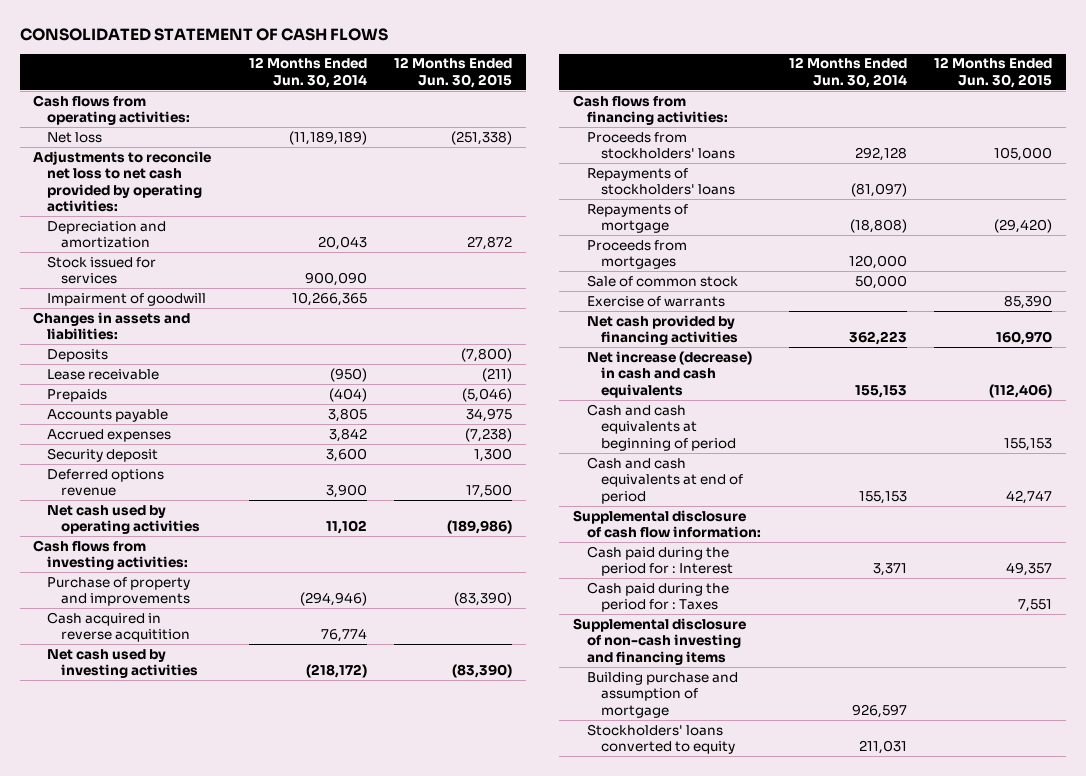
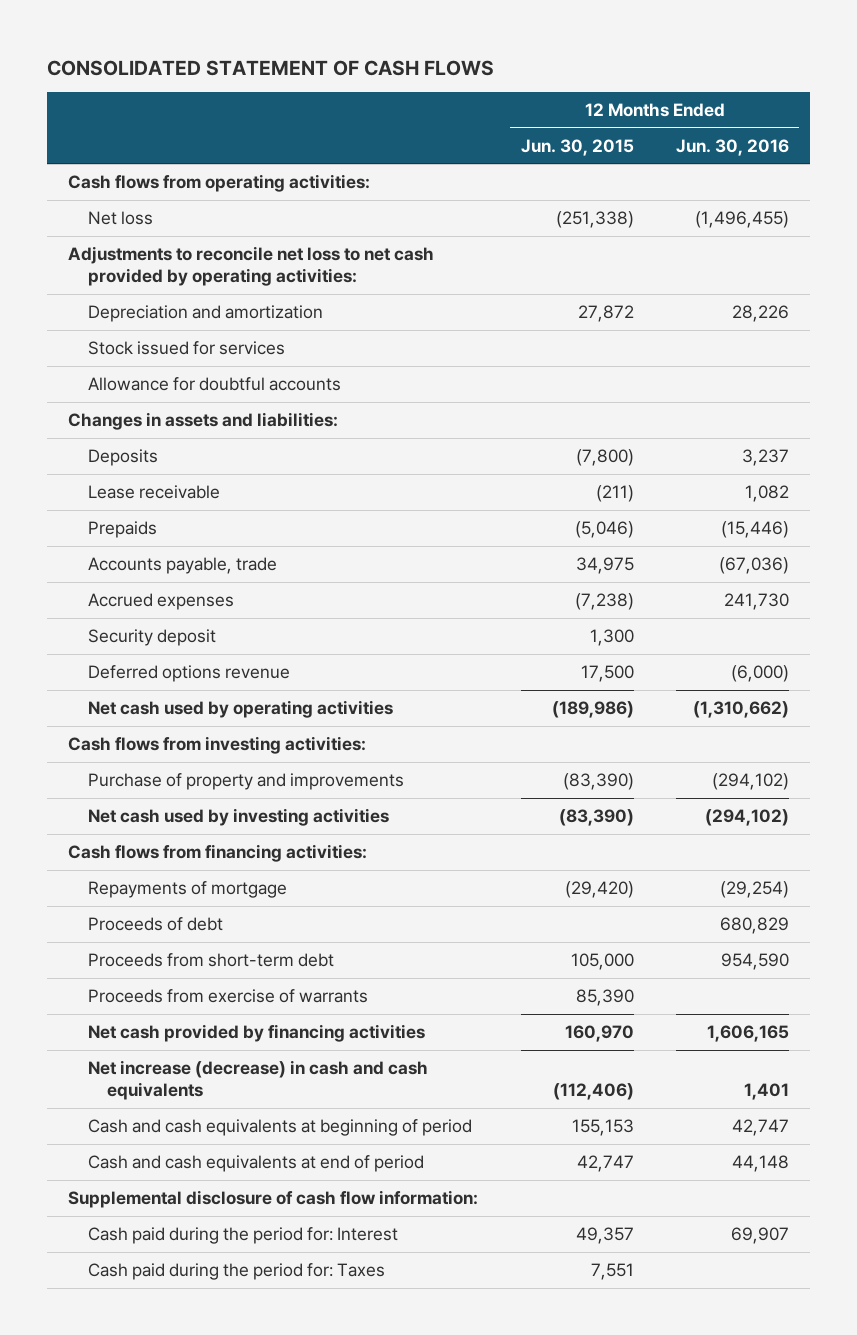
[248,57,367,88] 12 Months Ended Jun. 30, 2014 -> none
none -> [675,138,789,156] Jun. 30, 2016
[47,292,207,306] Impairment of goodwill -> none
none -> [87,377,341,392] Allowance for doubtful accounts
[47,408,169,422] Accounts payable -> [87,557,277,575] Accounts payable, trade
[47,611,190,643] Cash acquired in reverse acquitition -> none
[587,131,735,160] Proceeds from stockholders' loans -> none
[587,167,735,196] Repayments of stockholders' loans -> none
[587,239,688,270] Proceeds from mortgages -> none
[587,274,739,287] Sale of common stock -> none
none -> [87,917,223,932] Proceeds of debt
none -> [87,953,334,968] Proceeds from short-term debt
[587,295,726,307] Exercise of warrants -> [87,989,368,1004] Proceeds from exercise of warrants
[573,617,747,665] Supplemental disclosure of non-cash investing and financing items -> none
[587,671,739,718] Building purchase and assumption of mortgage -> none
[587,723,735,755] Stockholders' loans converted to equity -> none
[587,545,733,577] Cash paid during the period for : Interest -> [87,1227,398,1245] Cash paid during the period for: Interest
[587,581,730,613] Cash paid during the period for : Taxes -> [87,1263,385,1281] Cash paid during the period for: Taxes

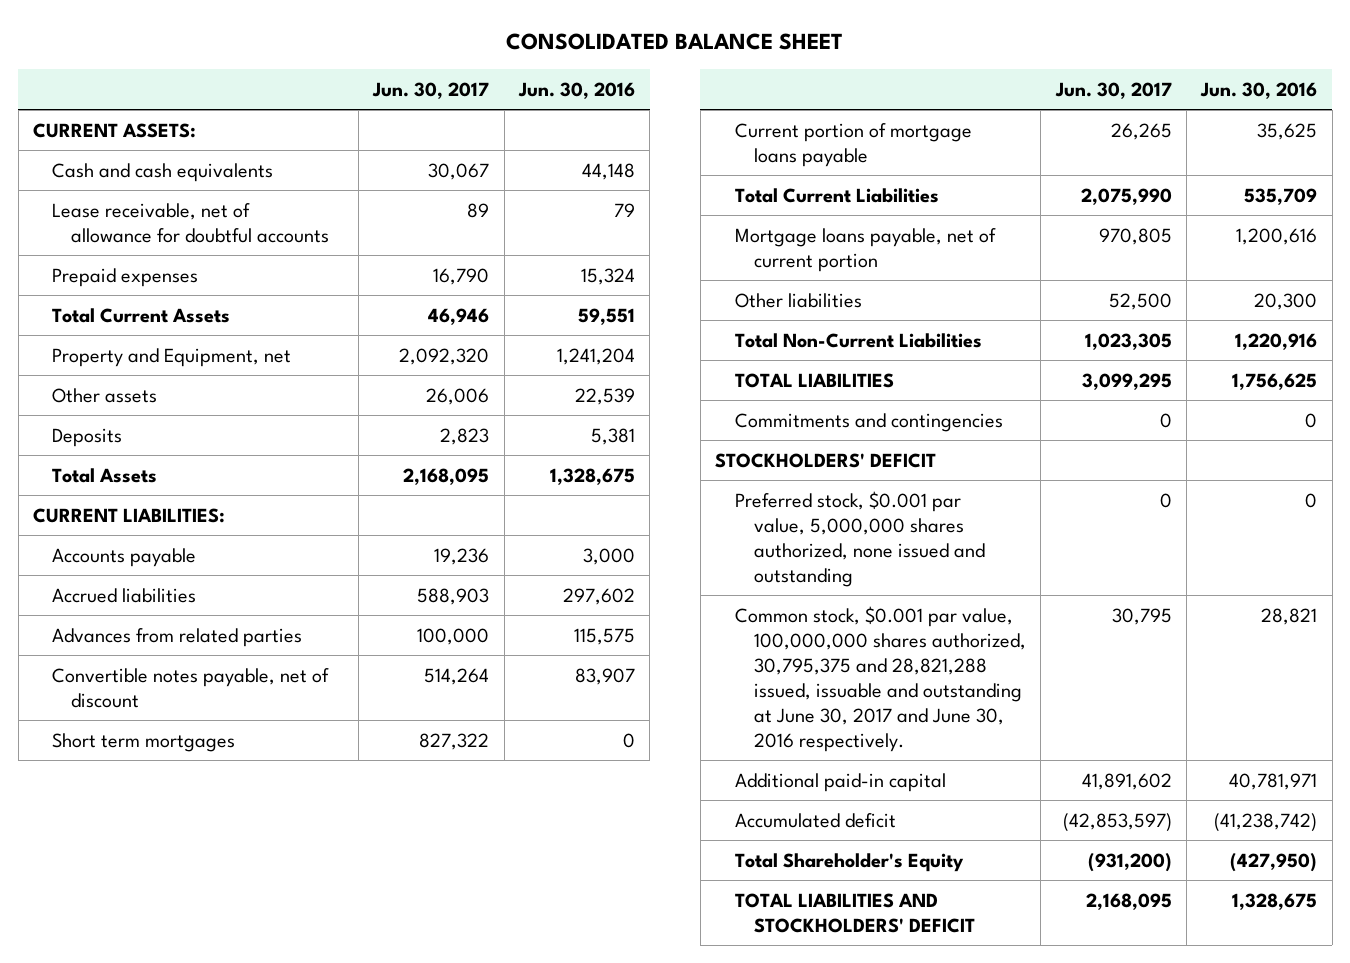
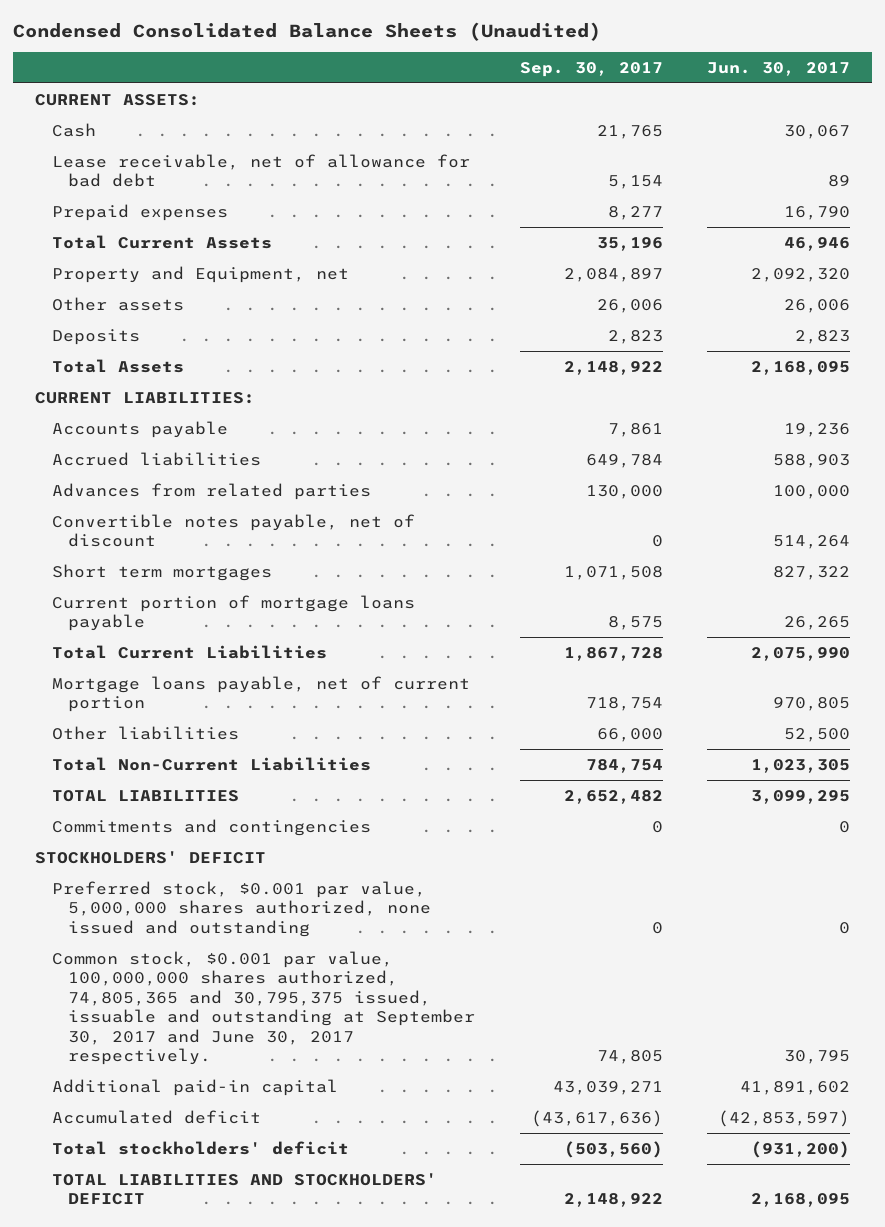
[506,33,844,51] CONSOLIDATED BALANCE SHEET -> [13,21,602,41] Condensed Consolidated Balance Sheets (Unaudited)
[518,82,636,100] Jun. 30, 2016 -> none
none -> [519,61,663,77] Sep. 30, 2017
[52,162,274,182] Cash and cash equivalents -> [51,122,96,137] Cash
[52,202,330,243] Lease receivable, net of allowance for doubtful accounts -> [51,153,470,188] Lease receivable, net of allowance for bad debt
[734,605,1026,752] Common stock, $0.001 par value, 100,000,000 shares authorized, 30,795,375 and 28,821,288 issued, issuable and outstanding at June 30, 2017 and June 30, 2016 respectively. -> [51,950,476,1066] Common stock, $0.001 par value, 100,000,000 shares authorized, 74,805,365 and 30,795,375 issued, issuable and outstanding at September 30, 2017 and June 30, 2017 respectively.
[734,852,964,872] Total Shareholder's Equity -> [51,1140,349,1155] Total stockholders' deficit

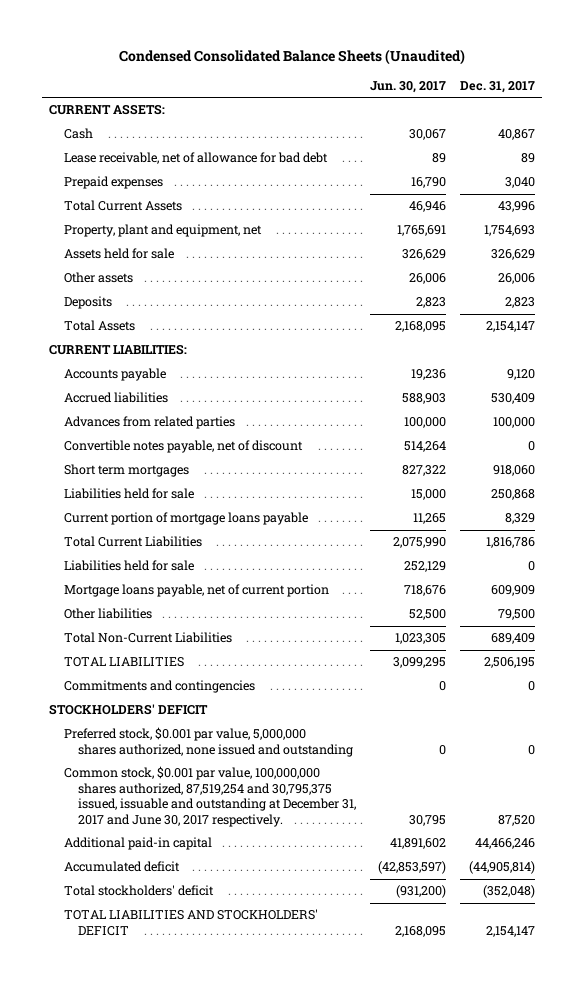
[519,61,663,77] Sep. 30, 2017 -> none
none -> [459,80,535,93] Dec. 31, 2017
[51,265,349,283] Property and Equipment, net -> [63,224,262,238] Property, plant and equipment, net
[750,267,850,282] 2,092,320 -> [396,225,446,237] 1,765,691
none -> [63,248,174,260] Assets held for sale
none -> [63,488,194,500] Liabilities held for sale
[783,616,850,631] 26,265 -> [412,513,446,525] 11,265
none -> [63,560,194,572] Liabilities held for sale
[772,697,850,712] 970,805 -> [403,585,446,597] 718,676
[51,950,476,1066] Common stock, $0.001 par value, 100,000,000 shares authorized, 74,805,365 and 30,795,375 issued, issuable and outstanding at September 30, 2017 and June 30, 2017 respectively. -> [63,766,357,827] Common stock, $0.001 par value, 100,000,000 shares authorized, 87,519,254 and 30,795,375 issued, issuable and outstanding at December 31, 2017 and June 30, 2017 respectively.

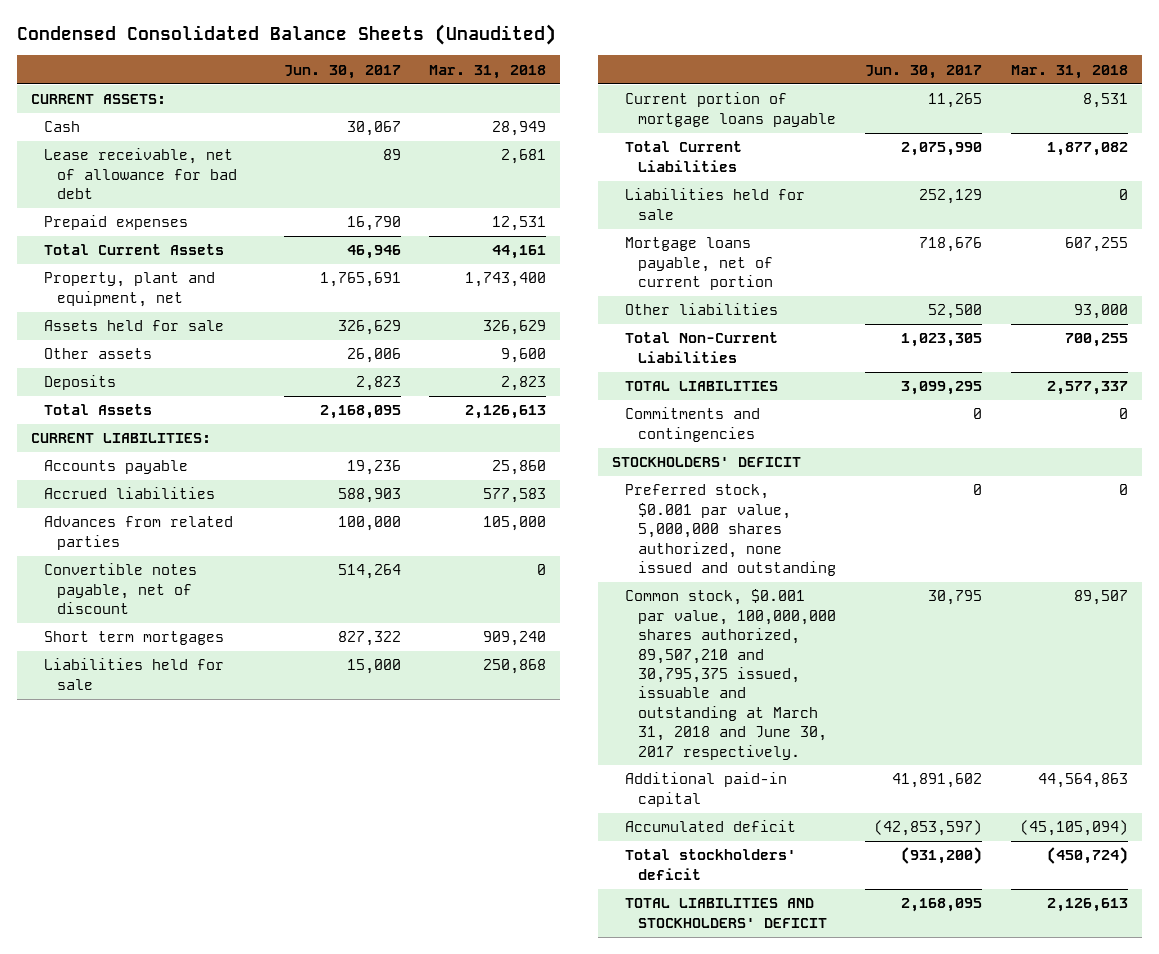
[459,80,535,93] Dec. 31, 2017 -> none
none -> [429,64,547,79] Mar. 31, 2018
[63,766,357,827] Common stock, $0.001 par value, 100,000,000 shares authorized, 87,519,254 and 30,795,375 issued, issuable and outstanding at December 31, 2017 and June 30, 2017 respectively. -> [625,589,837,760] Common stock, $0.001 par value, 100,000,000 shares authorized, 89,507,210 and 30,795,375 issued, issuable and outstanding at March 31, 2018 and June 30, 2017 respectively.

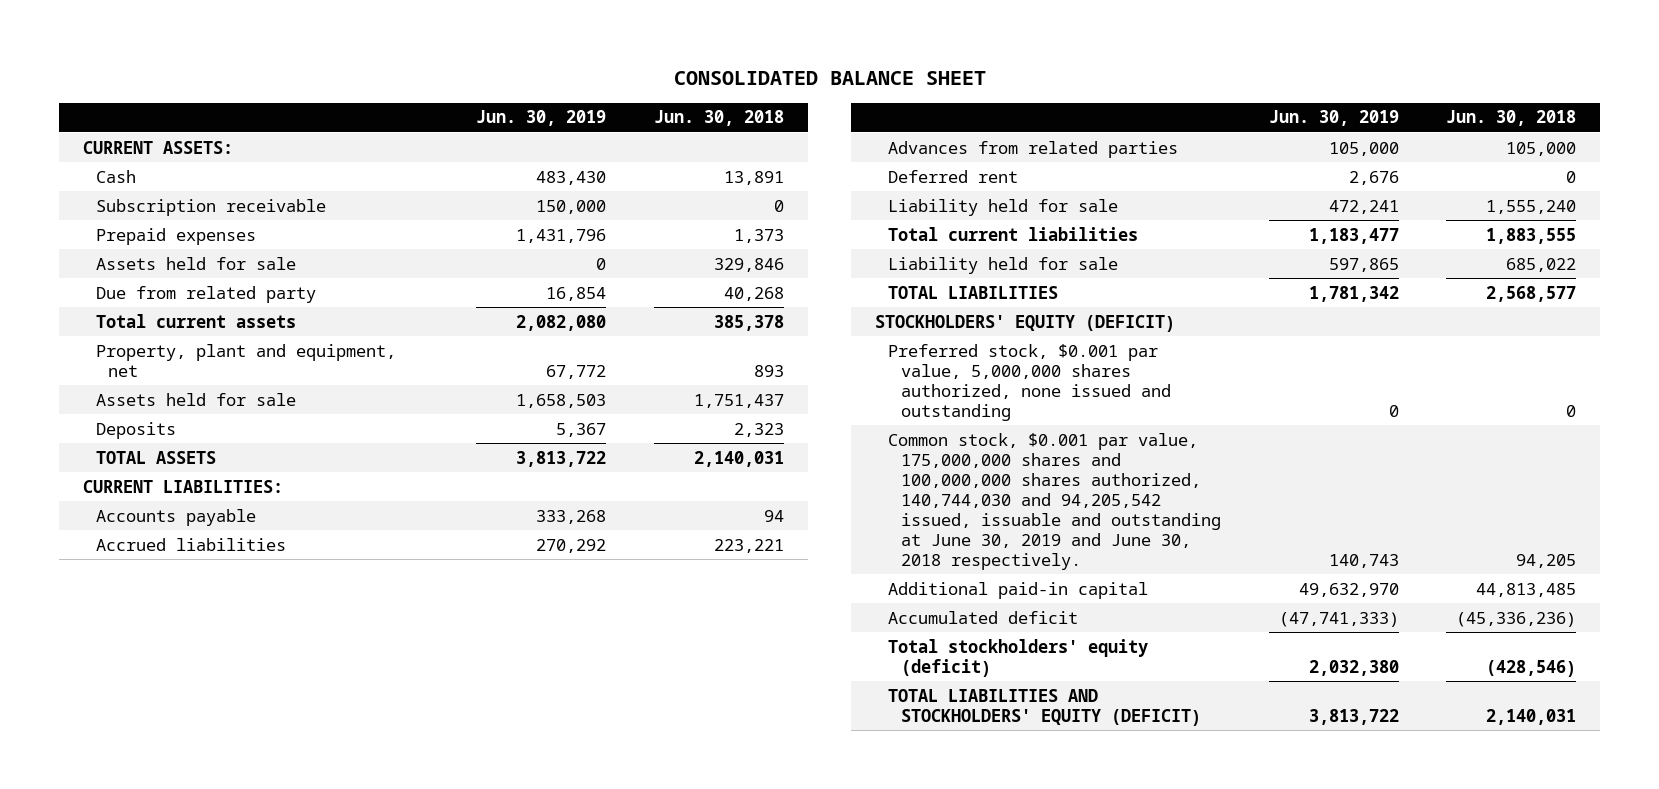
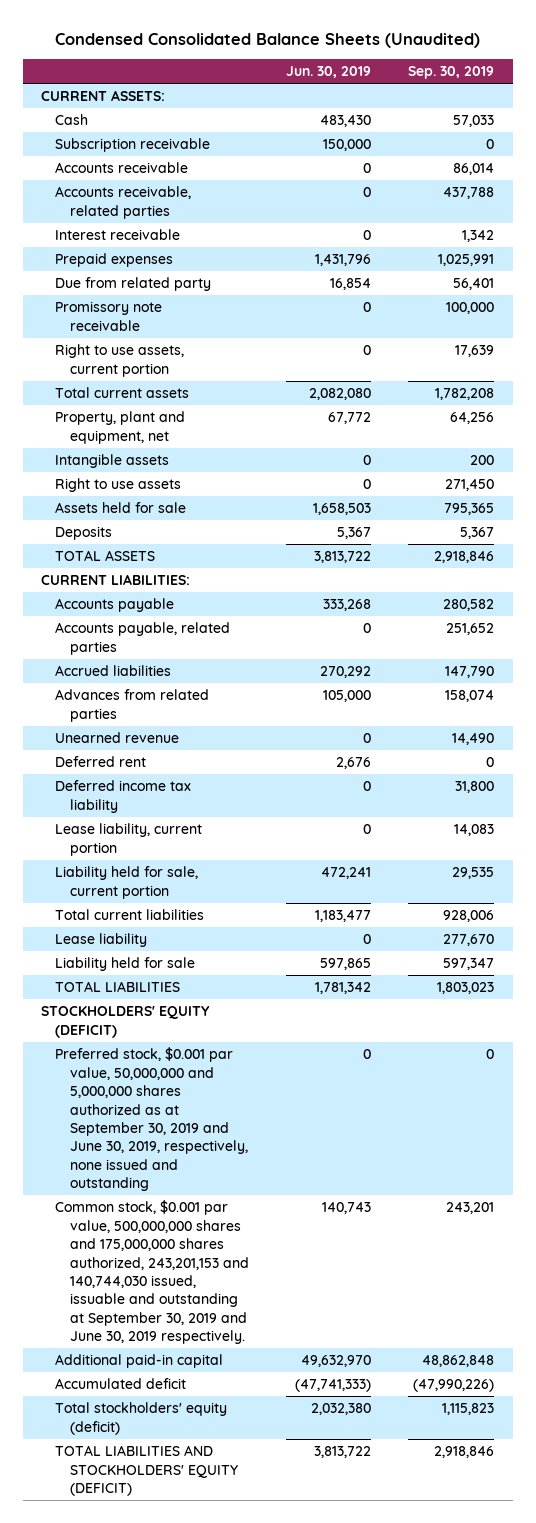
[673,71,986,86] CONSOLIDATED BALANCE SHEET -> [54,32,480,48] Condensed Consolidated Balance Sheets (Unaudited)
[654,110,785,127] Jun. 30, 2018 -> none
none -> [408,66,495,80] Sep. 30, 2019
none -> [55,162,189,174] Accounts receivable
none -> [55,186,192,219] Accounts receivable, related parties
none -> [55,229,181,241] Interest receivable
[95,256,296,270] Assets held for sale -> none
none -> [55,301,163,331] Promissory note receivable
none -> [55,344,185,377] Right to use assets, current portion
none -> [55,454,170,469] Intangible assets
none -> [55,478,182,493] Right to use assets
none -> [55,622,231,655] Accounts payable, related parties
none -> [55,732,180,744] Unearned revenue
none -> [55,780,192,813] Deferred income tax liability
none -> [55,823,203,856] Lease liability, current portion
[887,198,1118,216] Liability held for sale -> [55,866,199,899] Liability held for sale, current portion
none -> [55,933,148,948] Lease liability
[887,343,1171,421] Preferred stock, $0.001 par value, 5,000,000 shares authorized, none issued and outstanding -> [55,1047,248,1192] Preferred stock, $0.001 par value, 50,000,000 and 5,000,000 shares authorized as at September 30, 2019 and June 30, 2019, respectively, none issued and outstanding
[887,432,1221,571] Common stock, $0.001 par value, 175,000,000 shares and 100,000,000 shares authorized, 140,744,030 and 94,205,542 issued, issuable and outstanding at June 30, 2019 and June 30, 2018 respectively. -> [55,1200,249,1345] Common stock, $0.001 par value, 500,000,000 shares and 175,000,000 shares authorized, 243,201,153 and 140,744,030 issued, issuable and outstanding at September 30, 2019 and June 30, 2019 respectively.

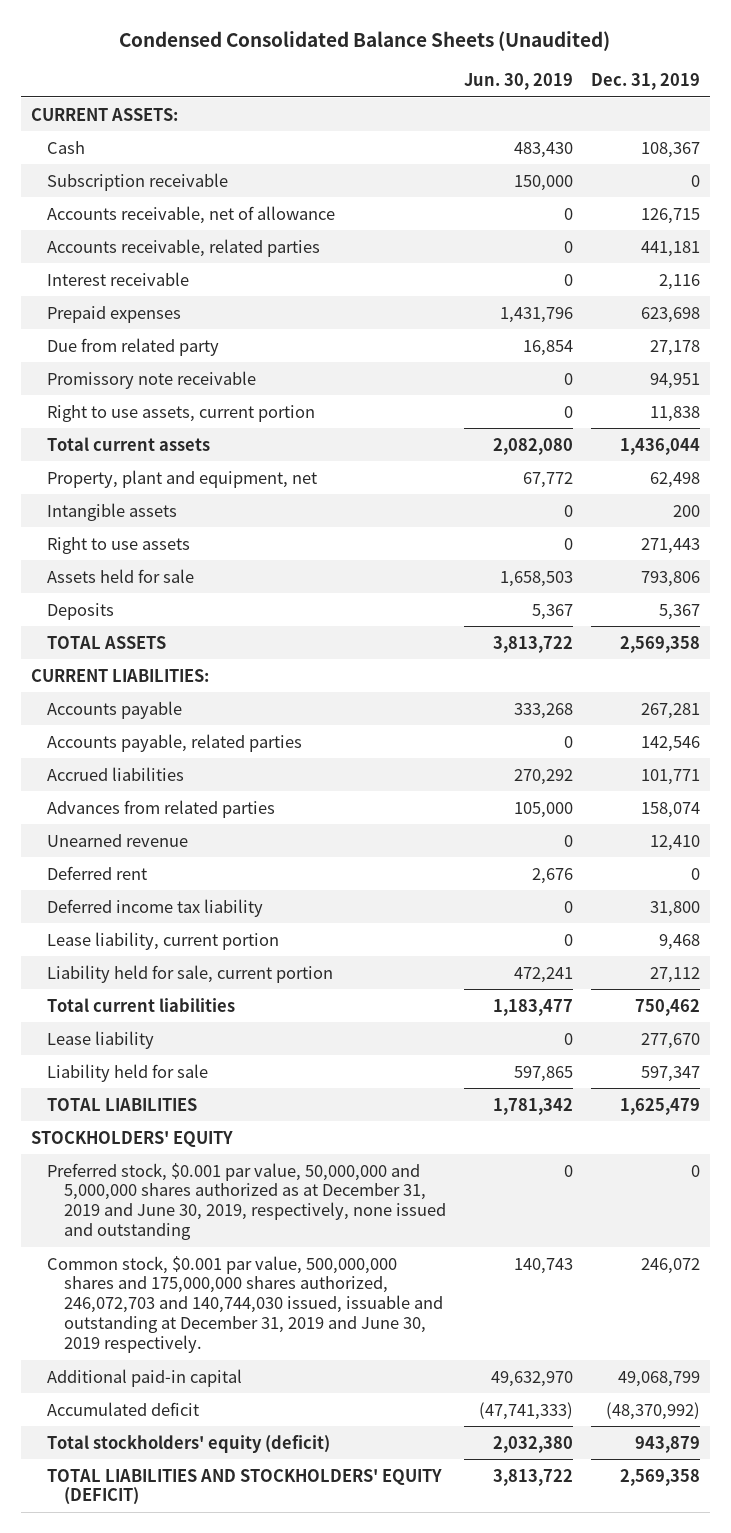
[408,66,495,80] Sep. 30, 2019 -> none
none -> [591,73,701,91] Dec. 31, 2019
[55,162,189,174] Accounts receivable -> [47,205,336,224] Accounts receivable, net of allowance
[41,1006,211,1038] STOCKHOLDERS' EQUITY (DEFICIT) -> [30,1130,233,1147] STOCKHOLDERS' EQUITY
[55,1047,248,1192] Preferred stock, $0.001 par value, 50,000,000 and 5,000,000 shares authorized as at September 30, 2019 and June 30, 2019, respectively, none issued and outstanding -> [47,1162,446,1241] Preferred stock, $0.001 par value, 50,000,000 and 5,000,000 shares authorized as at December 31, 2019 and June 30, 2019, respectively, none issued and outstanding
[55,1200,249,1345] Common stock, $0.001 par value, 500,000,000 shares and 175,000,000 shares authorized, 243,201,153 and 140,744,030 issued, issuable and outstanding at September 30, 2019 and June 30, 2019 respectively. -> [47,1255,443,1354] Common stock, $0.001 par value, 500,000,000 shares and 175,000,000 shares authorized, 246,072,703 and 140,744,030 issued, issuable and outstanding at December 31, 2019 and June 30, 2019 respectively.

